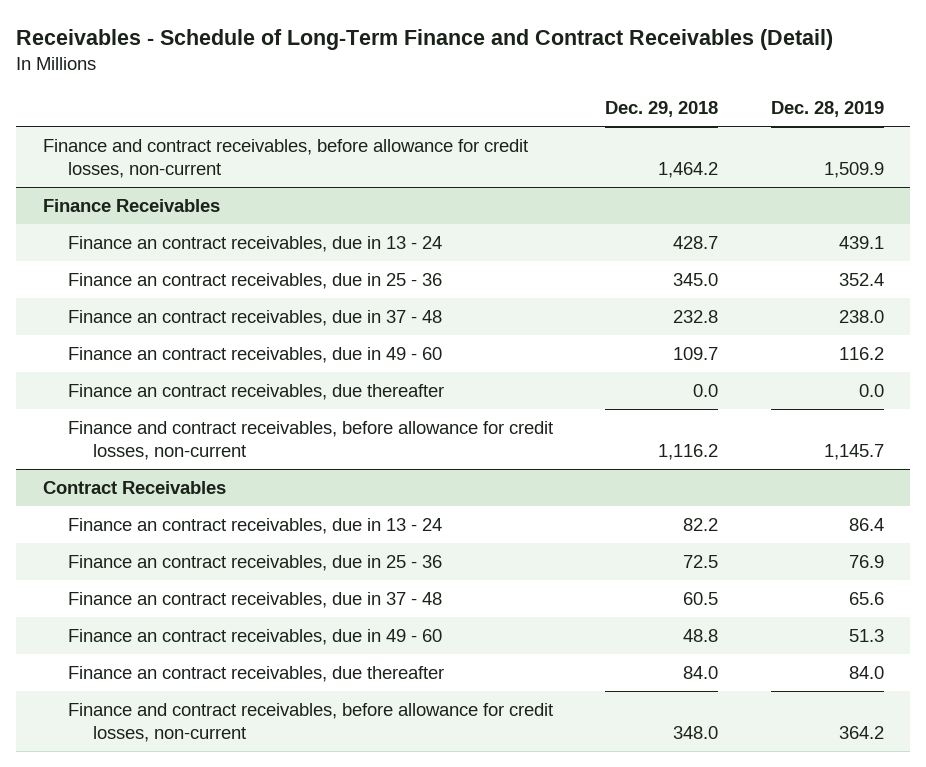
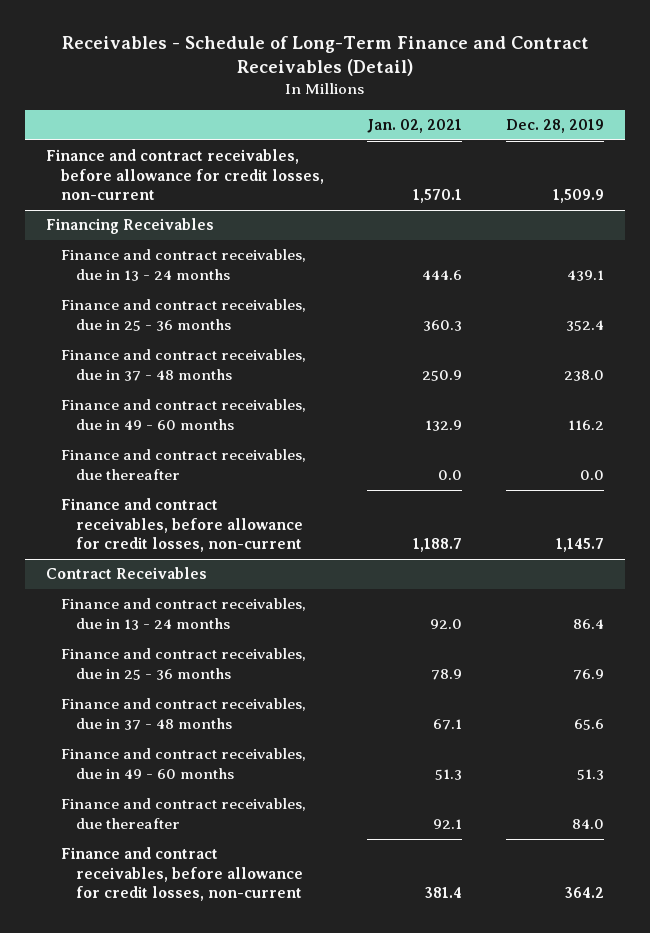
[605,101,719,118] Dec. 29, 2018 -> none
none -> [367,119,463,134] Jan. 02, 2021
[42,198,220,212] Finance Receivables -> [46,218,215,235] Financing Receivables
[67,235,442,252] Finance an contract receivables, due in 13 - 24 -> [60,249,306,281] Finance and contract receivables, due in 13 - 24 months
[67,272,442,289] Finance an contract receivables, due in 25 - 36 -> [60,299,306,331] Finance and contract receivables, due in 25 - 36 months
[67,309,442,326] Finance an contract receivables, due in 37 - 48 -> [60,349,306,381] Finance and contract receivables, due in 37 - 48 months
[67,346,442,363] Finance an contract receivables, due in 49 - 60 -> [60,399,306,430] Finance and contract receivables, due in 49 - 60 months
[67,383,444,400] Finance an contract receivables, due thereafter -> [60,449,306,480] Finance and contract receivables, due thereafter
[67,517,442,534] Finance an contract receivables, due in 13 - 24 -> [60,598,306,630] Finance and contract receivables, due in 13 - 24 months
[67,554,442,571] Finance an contract receivables, due in 25 - 36 -> [60,648,306,680] Finance and contract receivables, due in 25 - 36 months
[67,591,442,608] Finance an contract receivables, due in 37 - 48 -> [60,698,306,730] Finance and contract receivables, due in 37 - 48 months
[67,628,442,645] Finance an contract receivables, due in 49 - 60 -> [60,748,306,779] Finance and contract receivables, due in 49 - 60 months
[67,665,444,682] Finance an contract receivables, due thereafter -> [60,798,306,829] Finance and contract receivables, due thereafter

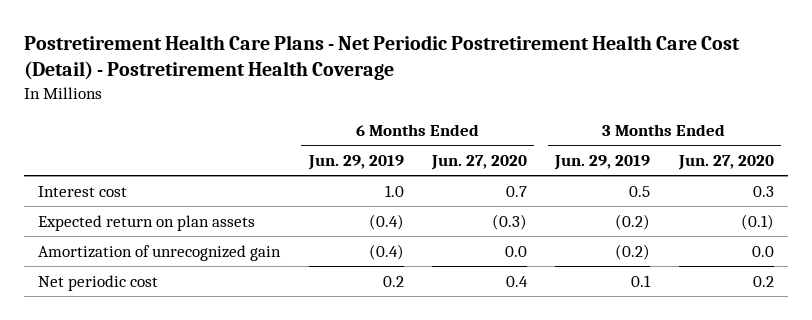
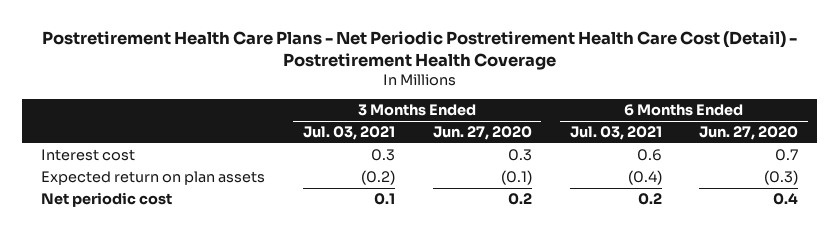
[307,155,404,171] Jun. 29, 2019 -> none
[554,155,651,171] Jun. 29, 2019 -> none
none -> [302,126,395,141] Jul. 03, 2021
none -> [569,126,662,141] Jul. 03, 2021
[38,244,282,261] Amortization of unrecognized gain -> none

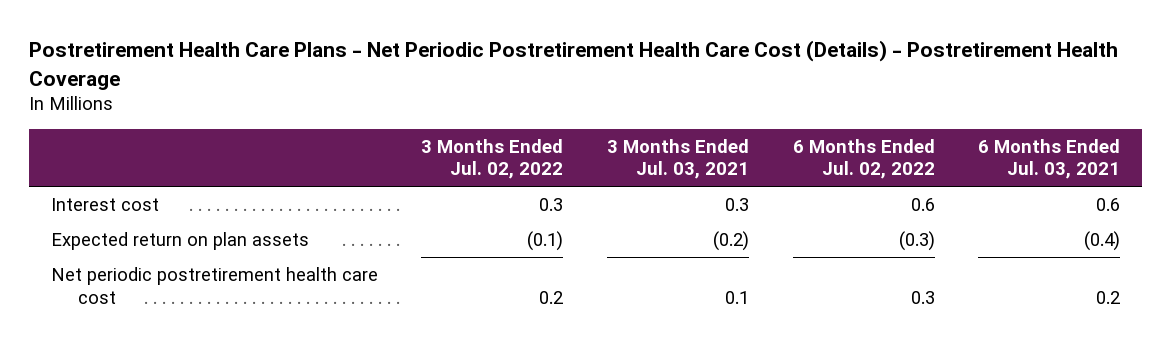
[41,30,797,70] Postretirement Health Care Plans - Net Periodic Postretirement Health Care Cost (Detail) - Postretirement Health Coverage -> [29,40,1119,90] Postretirement Health Care Plans - Net Periodic Postretirement Health Care Cost (Details) - Postretirement Health Coverage
[432,126,532,141] Jun. 27, 2020 -> none
[699,126,799,141] Jun. 27, 2020 -> none
none -> [421,138,564,180] 3 Months Ended Jul. 02, 2022
none -> [792,138,935,180] 6 Months Ended Jul. 02, 2022
[40,192,172,208] Net periodic cost -> [50,267,378,304] Net periodic postretirement health care cost

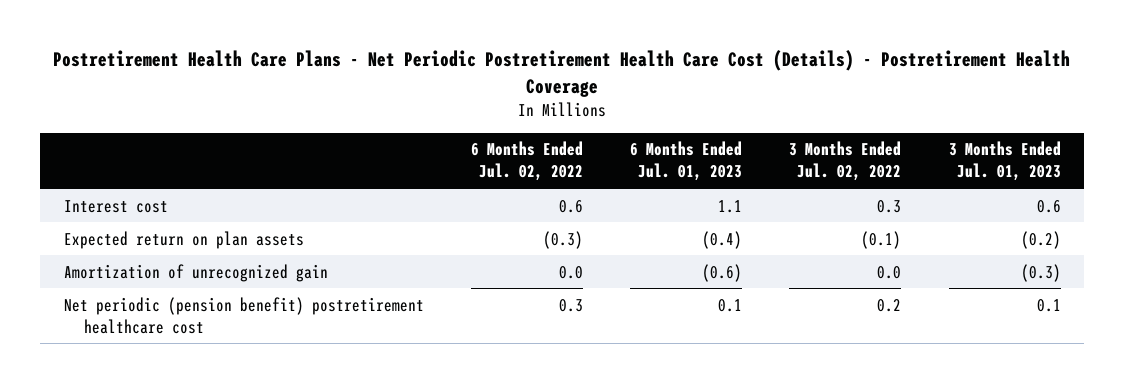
[607,138,750,180] 3 Months Ended Jul. 03, 2021 -> none
[978,138,1121,180] 6 Months Ended Jul. 03, 2021 -> none
none -> [630,141,743,182] 6 Months Ended Jul. 01, 2023
none -> [948,141,1061,182] 3 Months Ended Jul. 01, 2023
none -> [63,263,328,282] Amortization of unrecognized gain
[50,267,378,304] Net periodic postretirement health care cost -> [63,296,424,334] Net periodic (pension benefit) postretirement healthcare cost

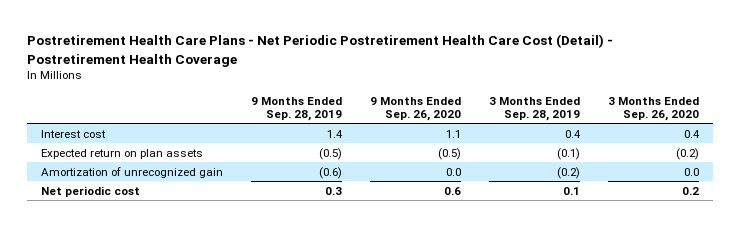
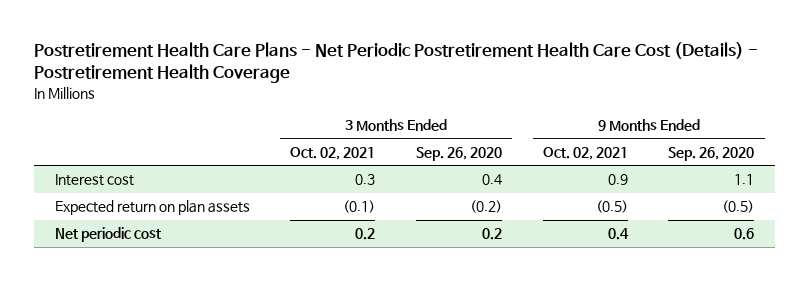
[27,34,614,67] Postretirement Health Care Plans - Net Periodic Postretirement Health Care Cost (Detail) - Postretirement Health Coverage -> [34,42,759,84] Postretirement Health Care Plans - Net Periodic Postretirement Health Care Cost (Details) - Postretirement Health Coverage
[251,96,343,122] 9 Months Ended Sep. 28, 2019 -> none
[488,96,580,122] 3 Months Ended Sep. 28, 2019 -> none
none -> [290,146,376,160] Oct. 02, 2021
none -> [542,146,628,160] Oct. 02, 2021
[41,166,224,178] Amortization of unrecognized gain -> none

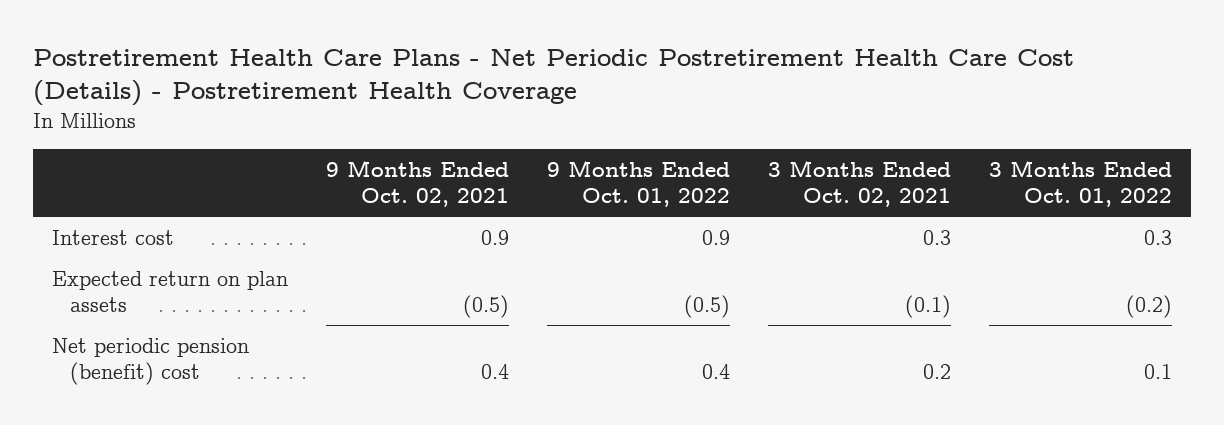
[416,146,503,161] Sep. 26, 2020 -> none
[668,146,755,161] Sep. 26, 2020 -> none
none -> [546,160,730,207] 9 Months Ended Oct. 01, 2022
none -> [988,160,1172,207] 3 Months Ended Oct. 01, 2022
[54,227,161,243] Net periodic cost -> [52,337,250,385] Net periodic pension (benefit) cost

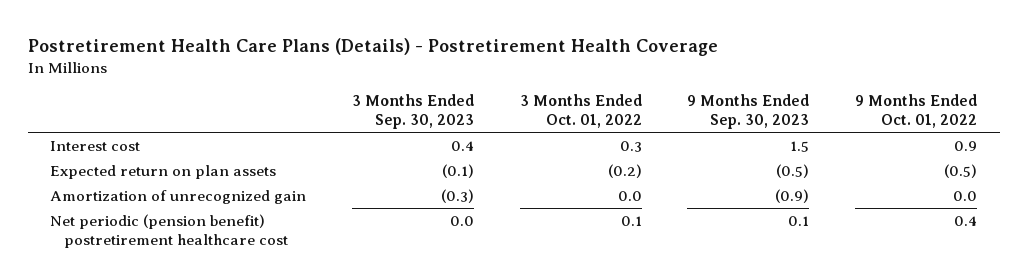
[33,49,1075,107] Postretirement Health Care Plans - Net Periodic Postretirement Health Care Cost (Details) - Postretirement Health Coverage -> [27,37,718,56] Postretirement Health Care Plans (Details) - Postretirement Health Coverage
[326,160,510,207] 9 Months Ended Oct. 02, 2021 -> none
[767,160,951,207] 3 Months Ended Oct. 02, 2021 -> none
none -> [352,93,475,130] 3 Months Ended Sep. 30, 2023
none -> [687,93,810,130] 9 Months Ended Sep. 30, 2023
none -> [50,189,307,204] Amortization of unrecognized gain
[52,337,250,385] Net periodic pension (benefit) cost -> [50,213,288,248] Net periodic (pension benefit) postretirement healthcare cost

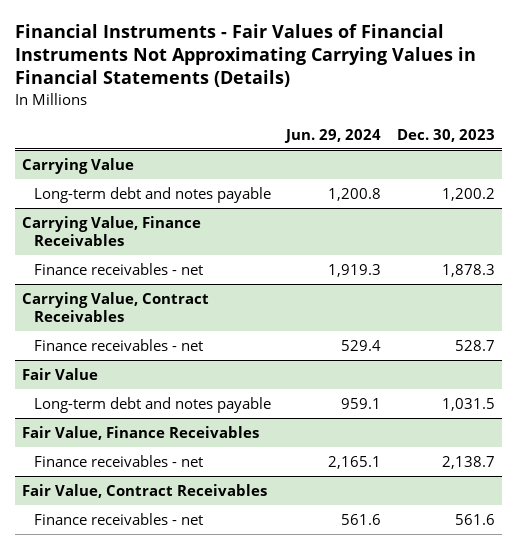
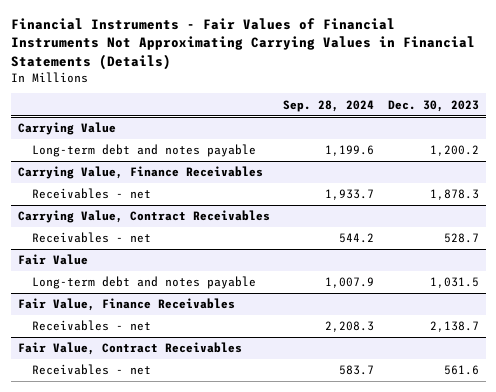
[284,128,382,143] Jun. 29, 2024 -> none
none -> [283,99,375,112] Sep. 28, 2024
[34,262,204,275] Finance receivables - net -> [32,188,152,200] Receivables - net
[34,338,204,351] Finance receivables - net -> [32,232,152,244] Receivables - net
[34,454,204,467] Finance receivables - net -> [32,320,152,332] Receivables - net
[34,512,204,525] Finance receivables - net -> [32,364,152,376] Receivables - net

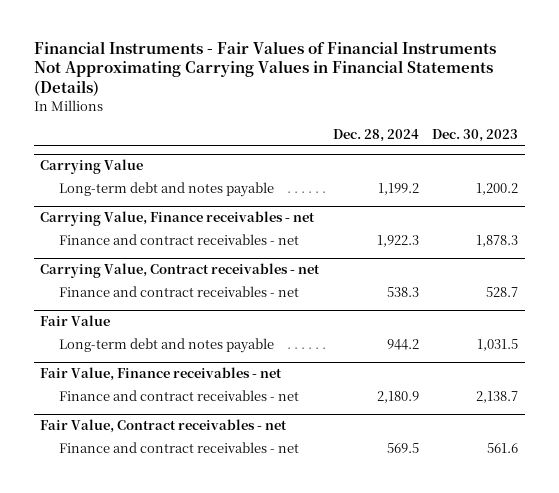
[283,99,375,112] Sep. 28, 2024 -> none
none -> [332,129,419,143] Dec. 28, 2024
[17,166,263,180] Carrying Value, Finance Receivables -> [40,211,316,227] Carrying Value, Finance receivables - net
[32,188,152,200] Receivables - net -> [58,233,299,245] Finance and contract receivables - net
[17,210,270,224] Carrying Value, Contract Receivables -> [40,263,321,279] Carrying Value, Contract receivables - net
[32,232,152,244] Receivables - net -> [58,285,299,297] Finance and contract receivables - net
[17,298,235,312] Fair Value, Finance Receivables -> [40,367,283,382] Fair Value, Finance receivables - net
[32,320,152,332] Receivables - net -> [58,389,299,401] Finance and contract receivables - net
[17,342,242,356] Fair Value, Contract Receivables -> [40,419,288,434] Fair Value, Contract receivables - net
[32,364,152,376] Receivables - net -> [58,441,299,453] Finance and contract receivables - net

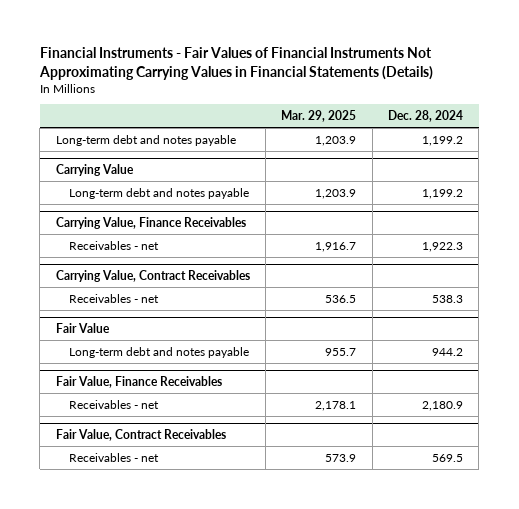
[432,129,519,143] Dec. 30, 2023 -> none
none -> [281,110,357,123] Mar. 29, 2025
none -> [55,134,236,146] Long-term debt and notes payable
[40,211,316,227] Carrying Value, Finance receivables - net -> [55,216,246,229] Carrying Value, Finance Receivables
[58,233,299,245] Finance and contract receivables - net -> [68,240,159,250] Receivables - net
[40,263,321,279] Carrying Value, Contract receivables - net -> [55,269,250,282] Carrying Value, Contract Receivables
[58,285,299,297] Finance and contract receivables - net -> [68,293,159,303] Receivables - net
[40,367,283,382] Fair Value, Finance receivables - net -> [55,375,222,388] Fair Value, Finance Receivables
[58,389,299,401] Finance and contract receivables - net -> [68,399,159,409] Receivables - net
[40,419,288,434] Fair Value, Contract receivables - net -> [55,428,226,441] Fair Value, Contract Receivables
[58,441,299,453] Finance and contract receivables - net -> [68,452,159,462] Receivables - net

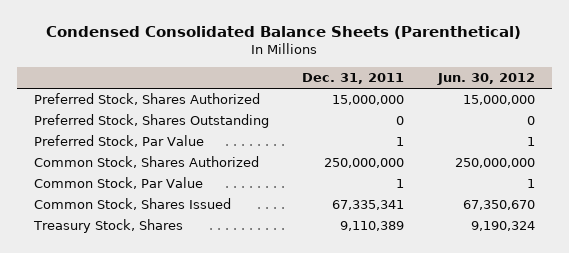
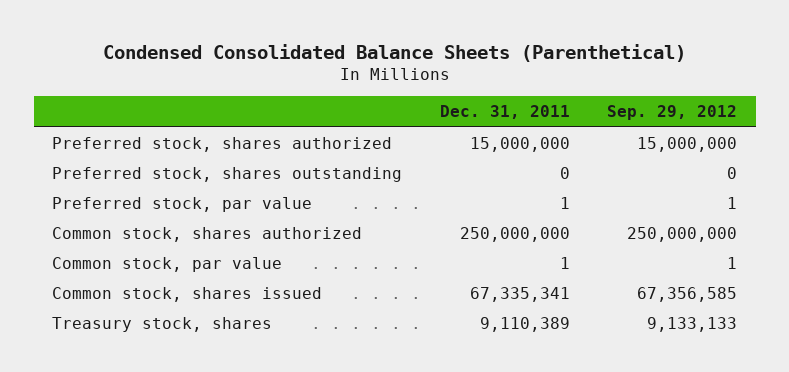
[436,73,535,86] Jun. 30, 2012 -> none
none -> [606,105,737,121] Sep. 29, 2012
[33,93,260,106] Preferred Stock, Shares Authorized -> [52,136,393,152] Preferred stock, shares authorized
[33,114,269,129] Preferred Stock, Shares Outstanding -> [52,166,403,182] Preferred stock, shares outstanding
[33,135,204,148] Preferred Stock, Par Value -> [52,196,313,212] Preferred stock, par value
[33,156,259,169] Common Stock, Shares Authorized -> [52,226,363,242] Common stock, shares authorized
[33,177,203,190] Common Stock, Par Value -> [52,256,283,272] Common stock, par value
[33,198,231,211] Common Stock, Shares Issued -> [52,286,323,302] Common stock, shares issued
[32,219,183,234] Treasury Stock, Shares -> [52,316,273,332] Treasury stock, shares

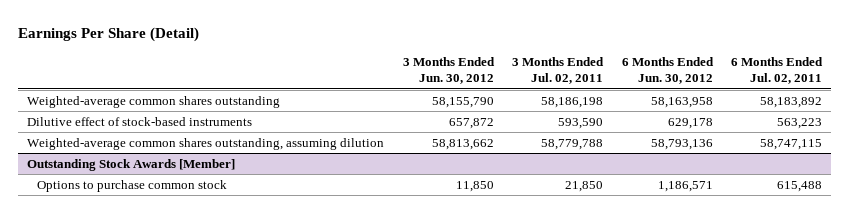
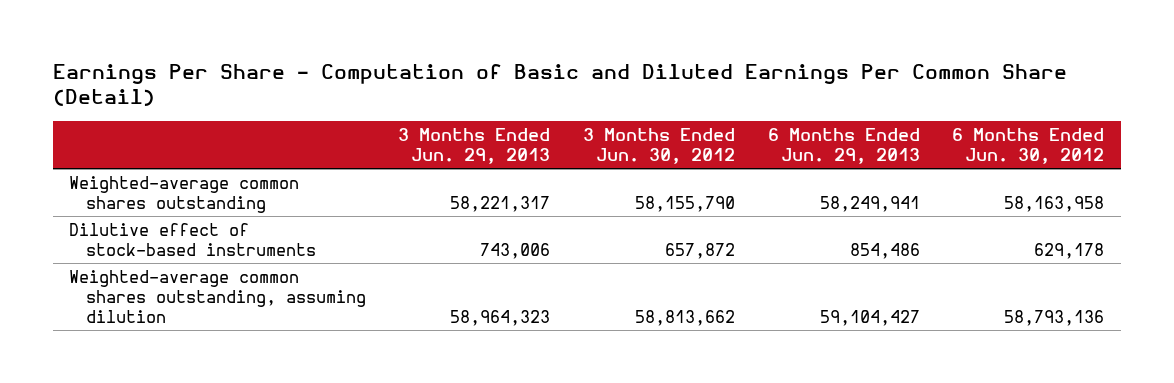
[18,27,200,43] Earnings Per Share (Detail) -> [52,63,1067,107] Earnings Per Share - Computation of Basic and Diluted Earnings Per Common Share (Detail)
[512,56,605,85] 3 Months Ended Jul. 02, 2011 -> none
[731,56,824,85] 6 Months Ended Jul. 02, 2011 -> none
none -> [398,127,551,164] 3 Months Ended Jun. 29, 2013
none -> [767,127,920,164] 6 Months Ended Jun. 29, 2013
[27,158,236,171] Outstanding Stock Awards [Member] -> none
[36,179,227,192] Options to purchase common stock -> none

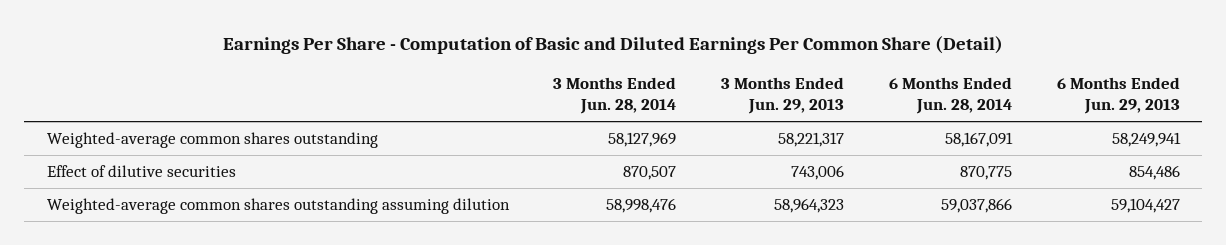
[583,127,736,164] 3 Months Ended Jun. 30, 2012 -> none
[952,127,1105,164] 6 Months Ended Jun. 30, 2012 -> none
none -> [553,76,677,114] 3 Months Ended Jun. 28, 2014
none -> [888,76,1012,114] 6 Months Ended Jun. 28, 2014
[69,223,316,256] Dilutive effect of stock-based instruments -> [46,165,236,178] Effect of dilutive securities
[69,270,366,323] Weighted-average common shares outstanding, assuming dilution -> [46,198,510,215] Weighted-average common shares outstanding assuming dilution

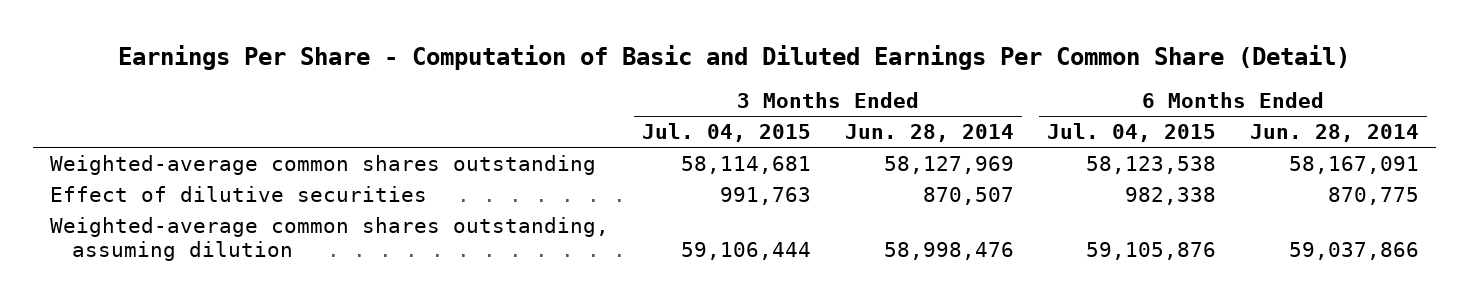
[721,76,845,114] 3 Months Ended Jun. 29, 2013 -> none
[1056,76,1180,114] 6 Months Ended Jun. 29, 2013 -> none
none -> [642,123,812,143] Jul. 04, 2015
none -> [1047,123,1217,143] Jul. 04, 2015
[46,198,510,215] Weighted-average common shares outstanding assuming dilution -> [49,217,609,262] Weighted-average common shares outstanding, assuming dilution

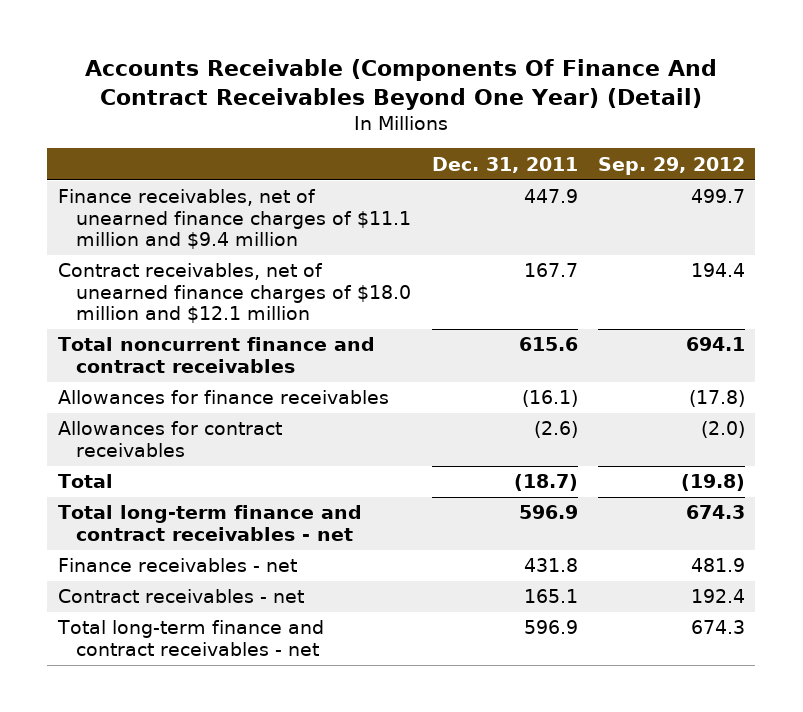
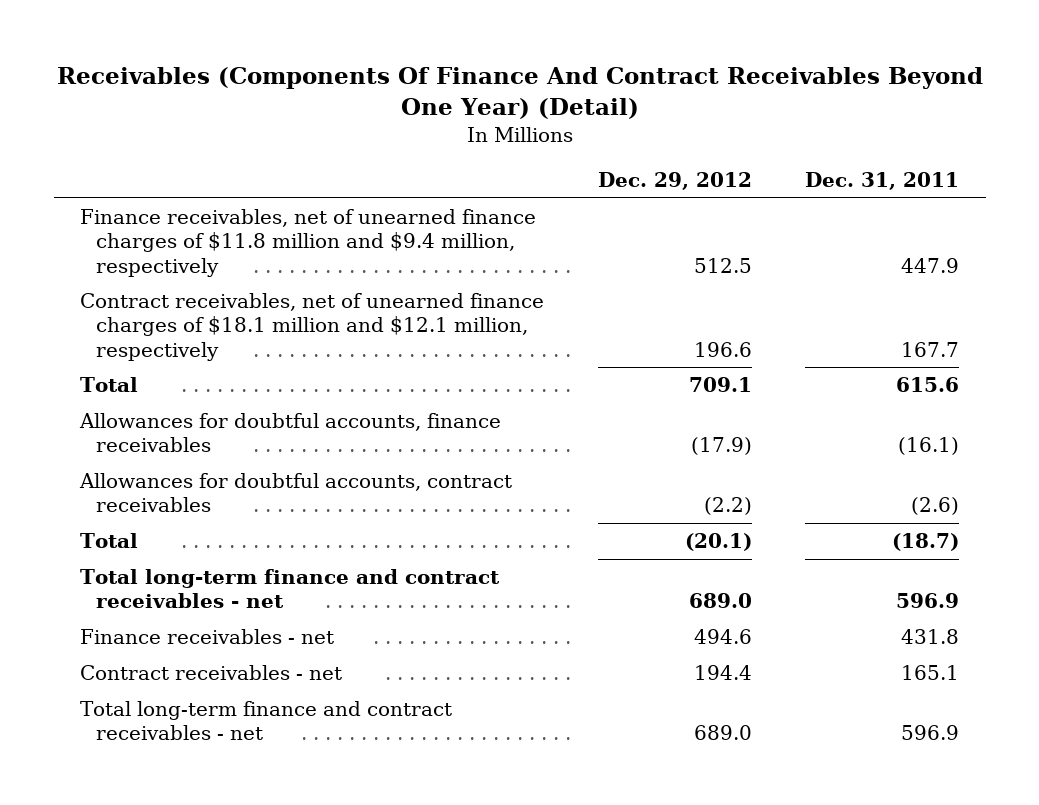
[85,59,718,110] Accounts Receivable (Components Of Finance And Contract Receivables Beyond One Year) (Detail) -> [56,67,983,120] Receivables (Components Of Finance And Contract Receivables Beyond One Year) (Detail)
[598,156,746,175] Sep. 29, 2012 -> none
none -> [597,172,752,191] Dec. 29, 2012
[57,189,412,250] Finance receivables, net of unearned finance charges of $11.1 million and $9.4 million -> [80,209,537,277] Finance receivables, net of unearned finance charges of $11.8 million and $9.4 million, respectively
[57,263,412,324] Contract receivables, net of unearned finance charges of $18.0 million and $12.1 million -> [80,293,545,361] Contract receivables, net of unearned finance charges of $18.1 million and $12.1 million, respectively
[57,337,375,373] Total noncurrent finance and contract receivables -> [80,377,139,393] Total
[57,390,389,405] Allowances for finance receivables -> [79,413,502,453] Allowances for doubtful accounts, finance receivables
[57,421,282,457] Allowances for contract receivables -> [79,473,513,513] Allowances for doubtful accounts, contract receivables

